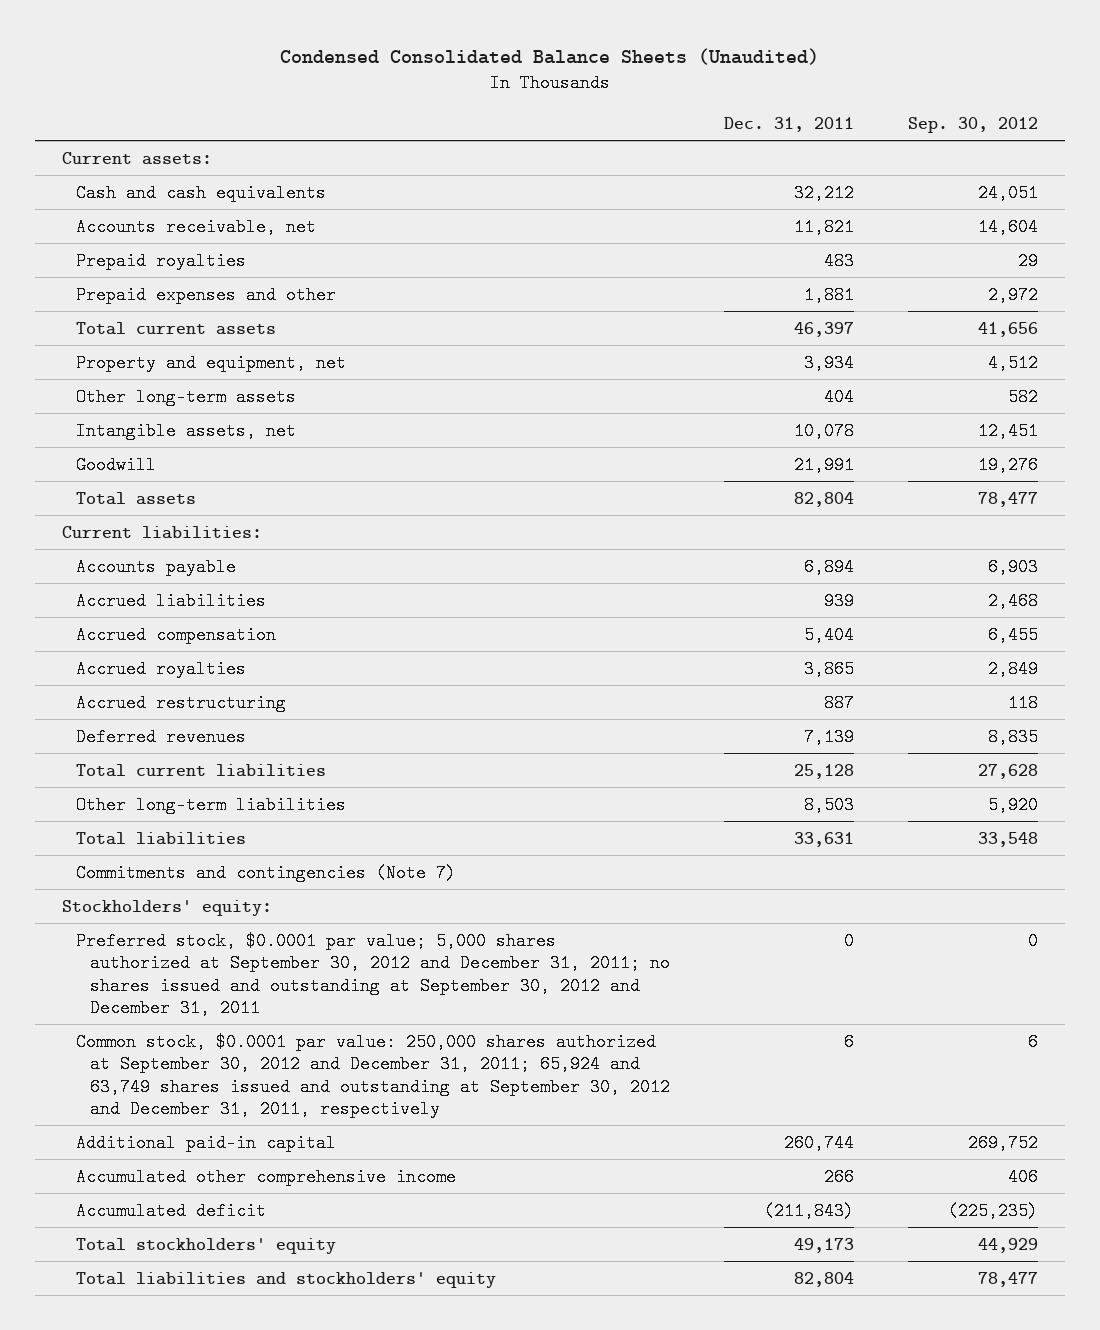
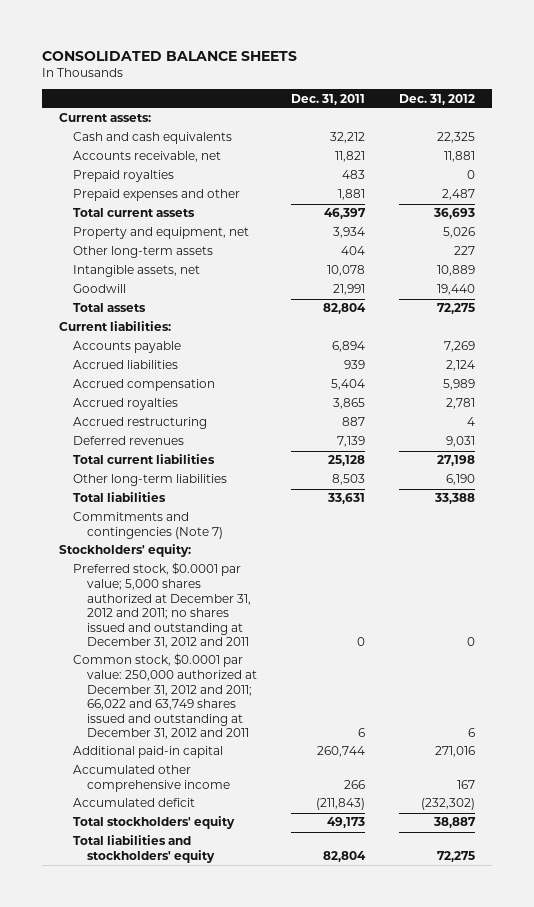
[279,48,819,66] Condensed Consolidated Balance Sheets (Unaudited) -> [42,50,298,61] CONSOLIDATED BALANCE SHEETS
[908,117,1039,134] Sep. 30, 2012 -> none
none -> [398,93,475,105] Dec. 31, 2012
[75,931,670,1017] Preferred stock, $0.0001 par value; 5,000 shares authorized at September 30, 2012 and December 31, 2011; no shares issued and outstanding at September 30, 2012 and December 31, 2011 -> [72,562,251,649] Preferred stock, $0.0001 par value; 5,000 shares authorized at December 31, 2012 and 2011; no shares issued and outstanding at December 31, 2012 and 2011
[75,1032,670,1118] Common stock, $0.0001 par value: 250,000 shares authorized at September 30, 2012 and December 31, 2011; 65,924 and 63,749 shares issued and outstanding at September 30, 2012 and December 31, 2011, respectively -> [72,653,257,740] Common stock, $0.0001 par value: 250,000 authorized at December 31, 2012 and 2011; 66,022 and 63,749 shares issued and outstanding at December 31, 2012 and 2011

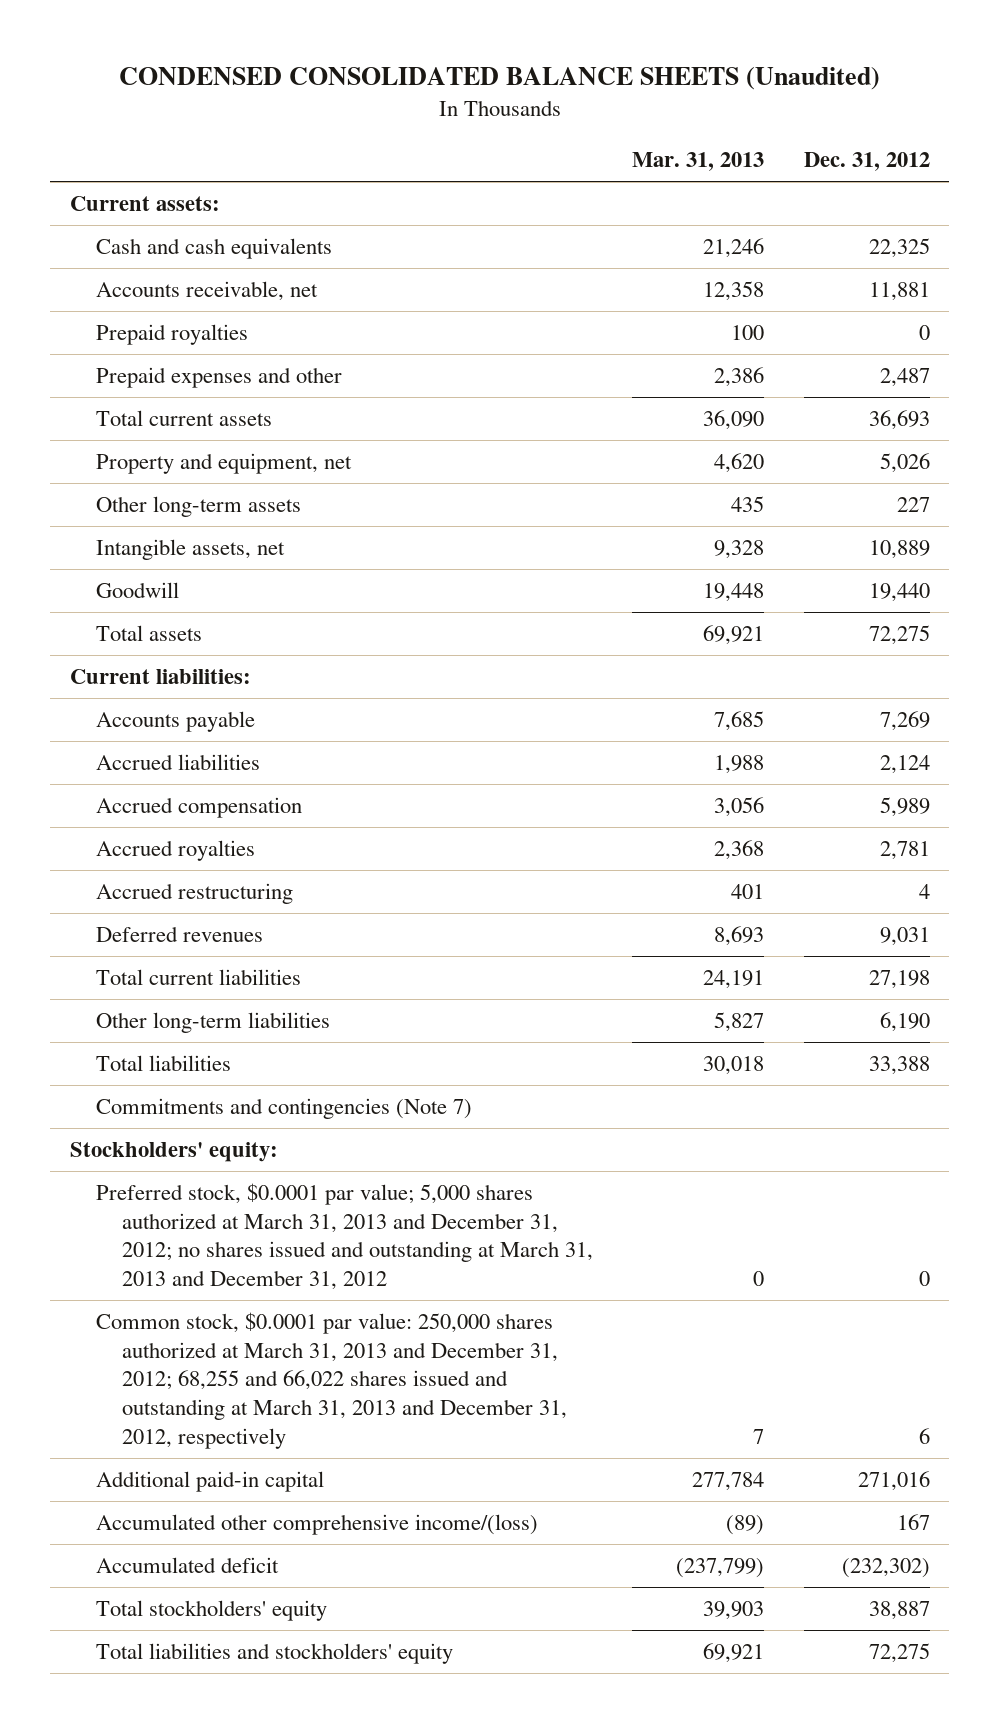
[42,50,298,61] CONSOLIDATED BALANCE SHEETS -> [118,67,880,91] CONDENSED CONSOLIDATED BALANCE SHEETS (Unaudited)
[290,93,365,105] Dec. 31, 2011 -> none
none -> [632,152,765,172] Mar. 31, 2013
[72,562,251,649] Preferred stock, $0.0001 par value; 5,000 shares authorized at December 31, 2012 and 2011; no shares issued and outstanding at December 31, 2012 and 2011 -> [96,1182,594,1291] Preferred stock, $0.0001 par value; 5,000 shares authorized at March 31, 2013 and December 31, 2012; no shares issued and outstanding at March 31, 2013 and December 31, 2012
[72,653,257,740] Common stock, $0.0001 par value: 250,000 authorized at December 31, 2012 and 2011; 66,022 and 63,749 shares issued and outstanding at December 31, 2012 and 2011 -> [96,1311,568,1449] Common stock, $0.0001 par value: 250,000 shares authorized at March 31, 2013 and December 31, 2012; 68,255 and 66,022 shares issued and outstanding at March 31, 2013 and December 31, 2012, respectively
[72,765,230,793] Accumulated other comprehensive income -> [96,1513,539,1535] Accumulated other comprehensive income/(loss)

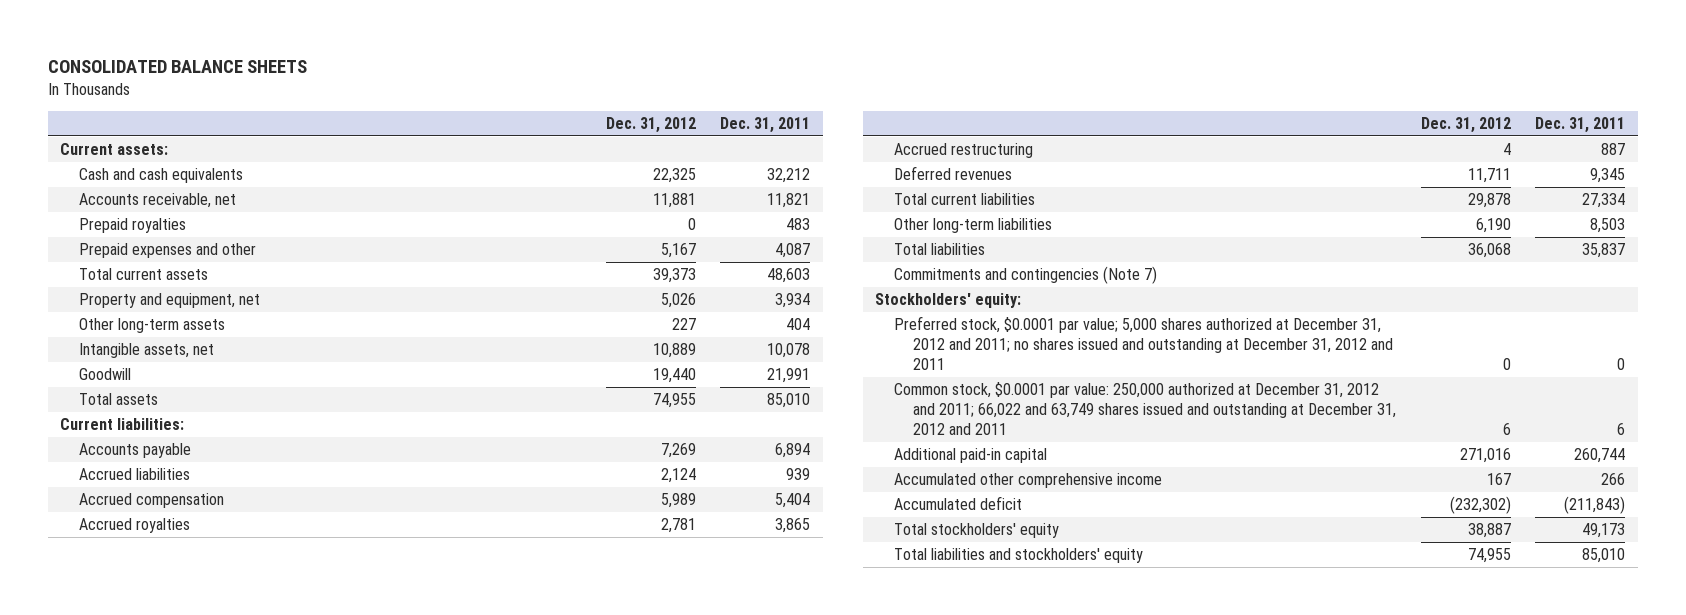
[118,67,880,91] CONDENSED CONSOLIDATED BALANCE SHEETS (Unaudited) -> [47,59,307,73] CONSOLIDATED BALANCE SHEETS
[632,152,765,172] Mar. 31, 2013 -> none
none -> [720,116,811,133] Dec. 31, 2011
[879,367,930,387] 2,487 -> [660,243,696,259] 5,167
[868,409,930,430] 36,693 -> [652,268,696,284] 39,373
[868,624,930,645] 72,275 -> [652,393,696,409] 74,955
[879,926,930,946] 9,031 -> [1467,168,1511,184] 11,711
[868,969,930,989] 27,198 -> [1467,193,1511,209] 29,878
[868,1055,930,1075] 33,388 -> [1467,243,1511,259] 36,068
[96,1182,594,1291] Preferred stock, $0.0001 par value; 5,000 shares authorized at March 31, 2013 and December 31, 2012; no shares issued and outstanding at March 31, 2013 and December 31, 2012 -> [894,316,1394,371] Preferred stock, $0.0001 par value; 5,000 shares authorized at December 31, 2012 and 2011; no shares issued and outstanding at December 31, 2012 and 2011
[96,1311,568,1449] Common stock, $0.0001 par value: 250,000 shares authorized at March 31, 2013 and December 31, 2012; 68,255 and 66,022 shares issued and outstanding at March 31, 2013 and December 31, 2012, respectively -> [894,382,1397,436] Common stock, $0.0001 par value: 250,000 authorized at December 31, 2012 and 2011; 66,022 and 63,749 shares issued and outstanding at December 31, 2012 and 2011
[96,1513,539,1535] Accumulated other comprehensive income/(loss) -> [894,473,1163,489] Accumulated other comprehensive income
[868,1642,930,1663] 72,275 -> [1467,548,1511,564] 74,955

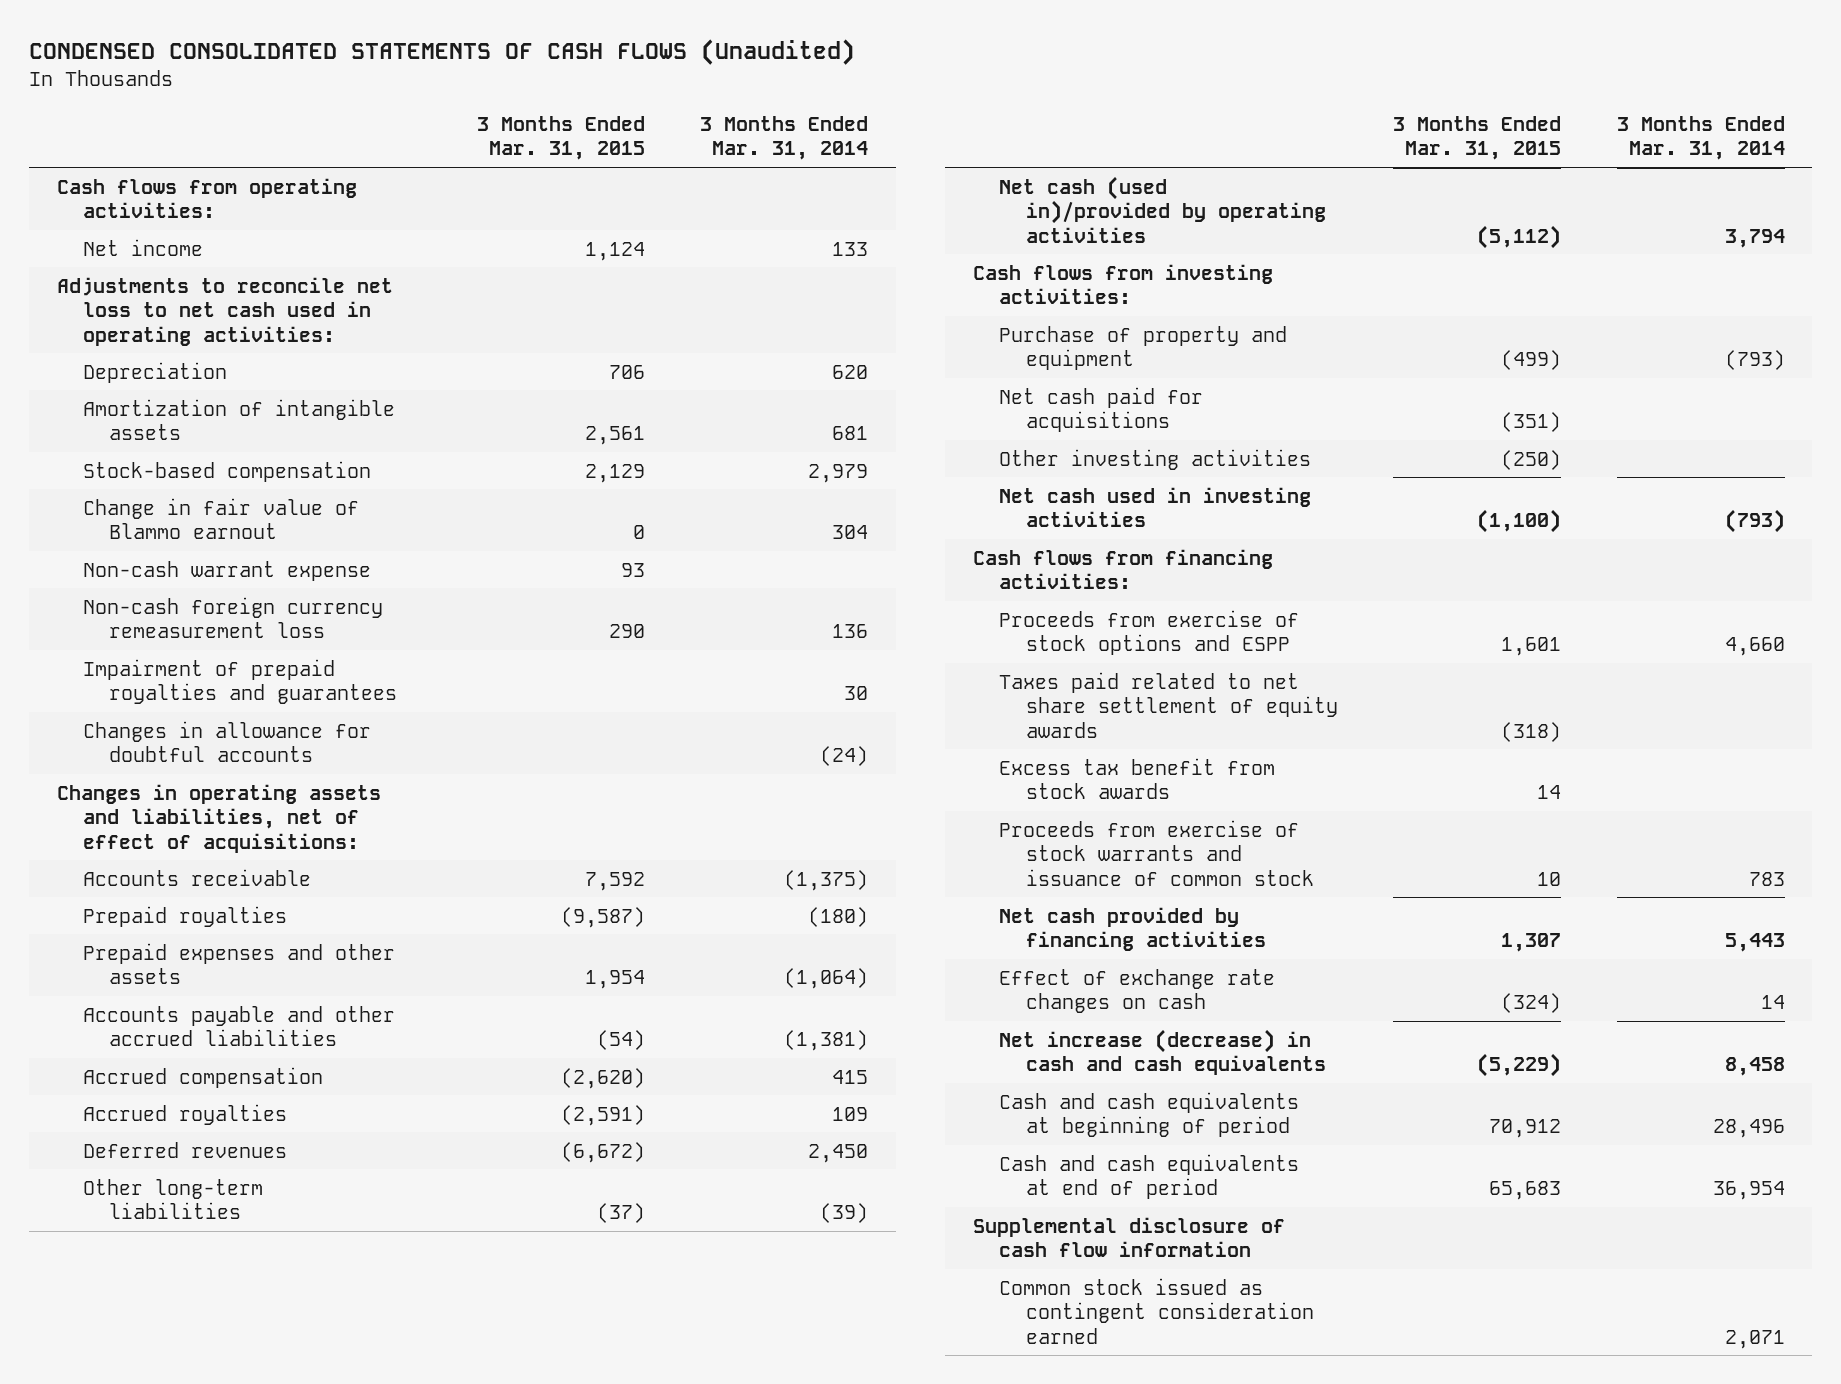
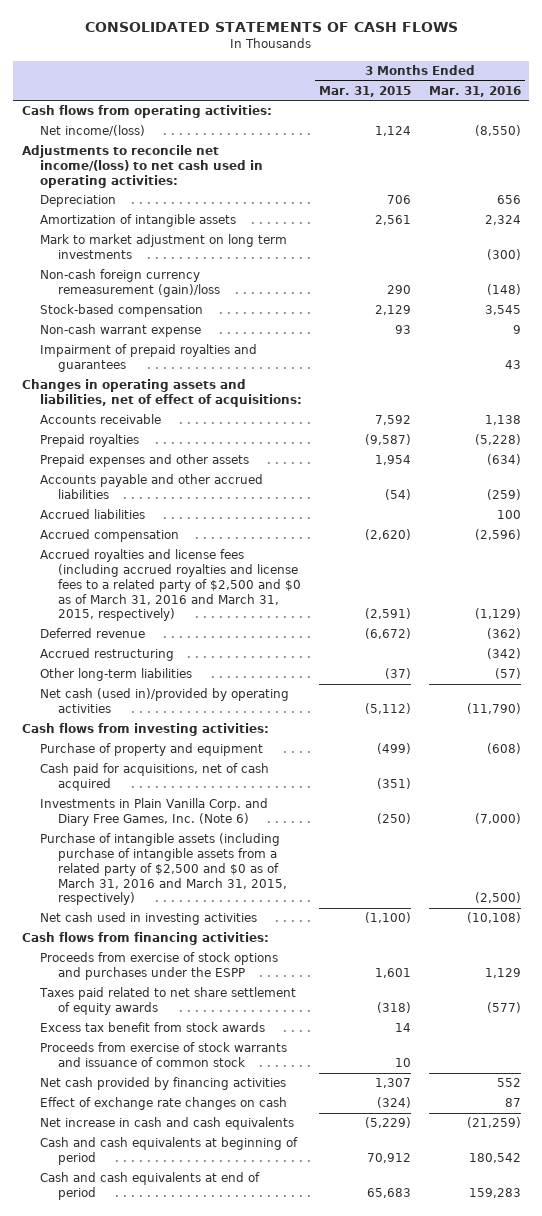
[28,39,855,66] CONDENSED CONSOLIDATED STATEMENTS OF CASH FLOWS (Unaudited) -> [85,21,459,32] CONSOLIDATED STATEMENTS OF CASH FLOWS
[700,115,869,161] 3 Months Ended Mar. 31, 2014 -> none
none -> [428,85,521,97] Mar. 31, 2016
[83,238,204,256] Net income -> [39,125,145,137] Net income/(loss)
[56,276,393,346] Adjustments to reconcile net loss to net cash used in operating activities: -> [21,145,263,188] Adjustments to reconcile net income/(loss) to net cash used in operating activities:
none -> [39,234,287,260] Mark to market adjustment on long term investments
none -> [39,269,221,298] Non-cash foreign currency remeasurement (gain)/loss
[83,497,360,540] Change in fair value of Blammo earnout -> none
[83,596,384,639] Non-cash foreign currency remeasurement loss -> none
[83,720,372,763] Changes in allowance for doubtful accounts -> none
none -> [39,509,145,520] Accrued liabilities
[83,1103,288,1125] Accrued royalties -> [39,549,302,622] Accrued royalties and license fees (including accrued royalties and license fees to a related party of $2,500 and $0 as of March 31, 2016 and March 31, 2015, respectively)
[83,1141,288,1158] Deferred revenues -> [39,628,145,639] Deferred revenue
none -> [39,648,174,662] Accrued restructuring
[999,448,1312,470] Other investing activities -> none
[999,386,1204,433] Net cash paid for acquisitions -> [39,763,269,792] Cash paid for acquisitions, net of cash acquired
none -> [39,798,268,827] Investments in Plain Vanilla Corp. and Diary Free Games, Inc. (Note 6)
none -> [39,833,288,906] Purchase of intangible assets (including purchase of intangible assets from a related party of $2,500 and $0 as of March 31, 2016 and March 31, 2015, respectively)
[999,609,1300,656] Proceeds from exercise of stock options and ESPP -> [39,952,278,981] Proceeds from exercise of stock options and purchases under the ESPP
[999,1028,1326,1076] Net increase (decrease) in cash and cash equivalents -> [39,1117,294,1131] Net increase in cash and cash equivalents
[972,1216,1285,1258] Supplemental disclosure of cash flow information -> none
[999,1277,1314,1344] Common stock issued as contingent consideration earned -> none

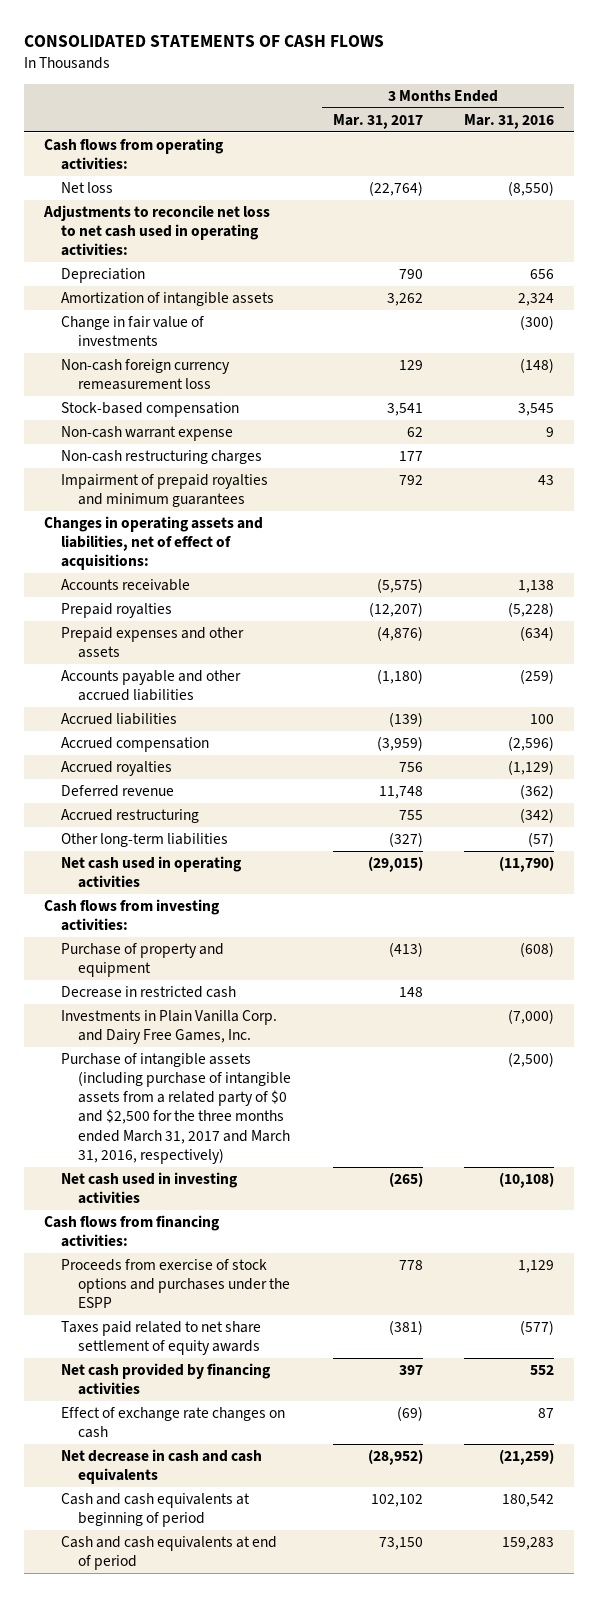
[319,85,412,97] Mar. 31, 2015 -> none
none -> [332,113,423,129] Mar. 31, 2017
[39,125,145,137] Net income/(loss) -> [61,182,114,194] Net loss
[21,145,263,188] Adjustments to reconcile net income/(loss) to net cash used in operating activities: -> [43,205,271,257] Adjustments to reconcile net loss to net cash used in operating activities:
[39,234,287,260] Mark to market adjustment on long term investments -> [61,316,205,347] Change in fair value of investments
[39,269,221,298] Non-cash foreign currency remeasurement (gain)/loss -> [61,359,231,391] Non-cash foreign currency remeasurement loss
none -> [61,450,263,465] Non-cash restructuring charges
[39,344,257,373] Impairment of prepaid royalties and guarantees -> [61,474,269,508] Impairment of prepaid royalties and minimum guarantees
[39,549,302,622] Accrued royalties and license fees (including accrued royalties and license fees to a related party of $2,500 and $0 as of March 31, 2016 and March 31, 2015, respectively) -> [61,761,173,777] Accrued royalties
[39,688,289,714] Net cash (used in)/provided by operating activities -> [61,856,243,889] Net cash used in operating activities
[39,763,269,792] Cash paid for acquisitions, net of cash acquired -> none
none -> [61,986,237,999] Decrease in restricted cash
[39,798,268,827] Investments in Plain Vanilla Corp. and Diary Free Games, Inc. (Note 6) -> [61,1010,278,1045] Investments in Plain Vanilla Corp. and Dairy Free Games, Inc.
[39,833,288,906] Purchase of intangible assets (including purchase of intangible assets from a related party of $2,500 and $0 as of March 31, 2016 and March 31, 2015, respectively) -> [61,1053,292,1164] Purchase of intangible assets (including purchase of intangible assets from a related party of $0 and $2,500 for the three months ended March 31, 2017 and March 31, 2016, respectively)
[39,1022,265,1033] Excess tax benefit from stock awards -> none
[39,1042,287,1068] Proceeds from exercise of stock warrants and issuance of common stock -> none
[39,1117,294,1131] Net increase in cash and cash equivalents -> [61,1449,263,1485] Net decrease in cash and cash equivalents

